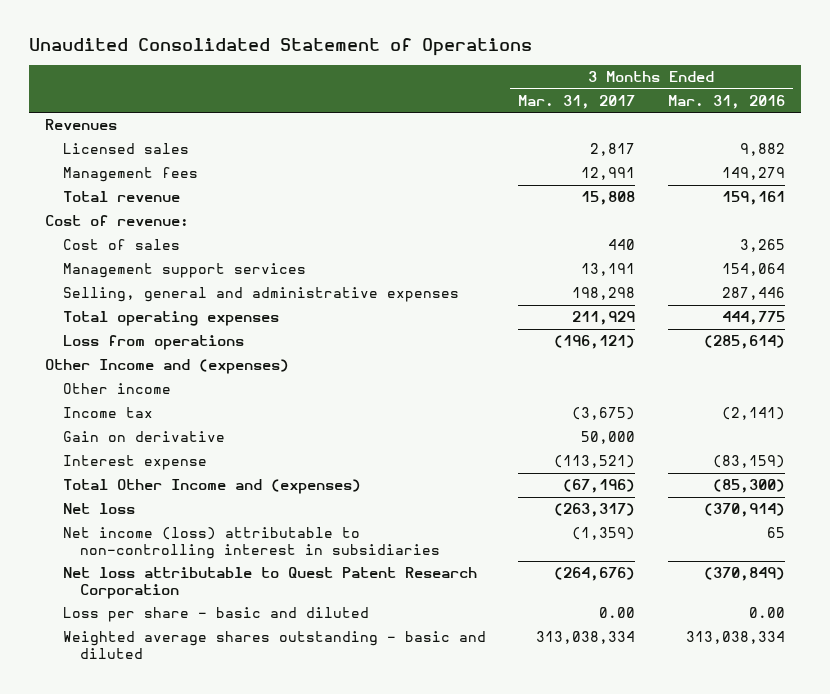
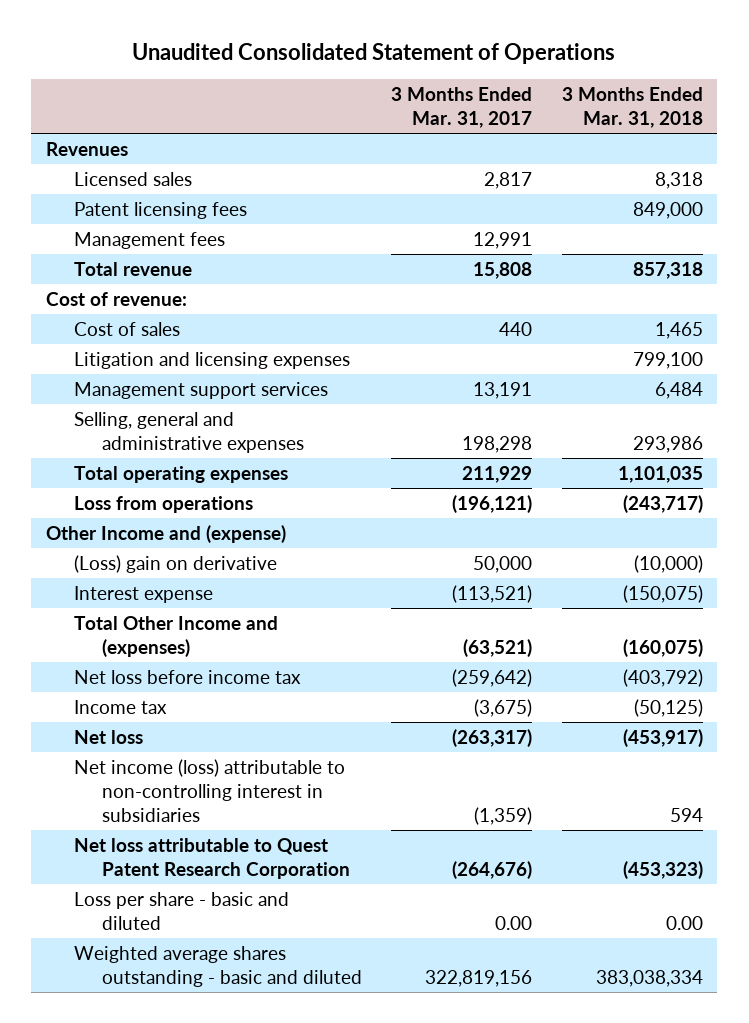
[667,94,785,109] Mar. 31, 2016 -> none
none -> [561,86,703,128] 3 Months Ended Mar. 31, 2018
none -> [73,201,247,219] Patent licensing fees
none -> [73,351,350,369] Litigation and licensing expenses
[62,383,171,395] Other income -> none
[45,359,290,375] Other Income and (expenses) -> [46,524,287,543] Other Income and (expense)
[62,431,225,443] Gain on derivative -> [73,554,277,573] (Loss) gain on derivative
[563,479,636,494] (67,196) -> [463,638,533,657] (63,521)
none -> [73,669,301,684] Net loss before income tax
[62,407,153,419] Income tax -> [73,699,167,714] Income tax
[536,631,636,645] 313,038,334 -> [425,969,533,987] 322,819,156

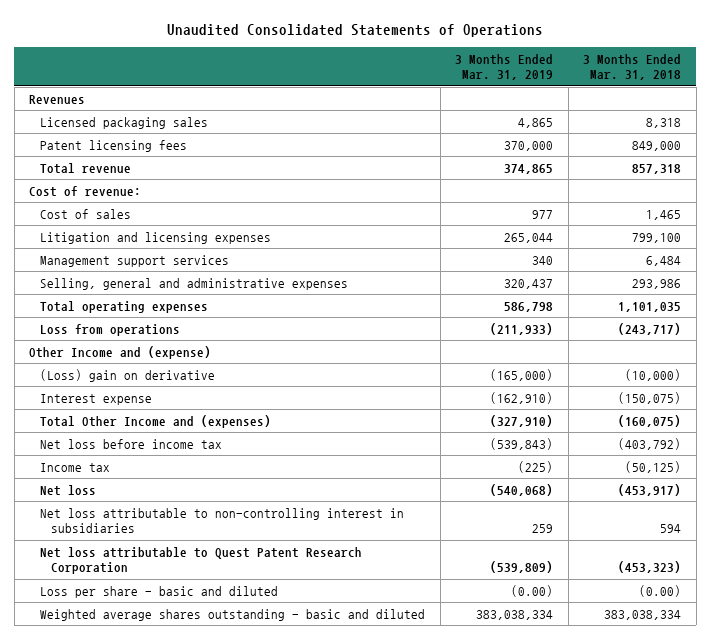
[132,43,616,65] Unaudited Consolidated Statement of Operations -> [167,24,544,38] Unaudited Consolidated Statements of Operations
[391,86,533,128] 3 Months Ended Mar. 31, 2017 -> none
none -> [455,53,554,81] 3 Months Ended Mar. 31, 2019
[73,171,192,186] Licensed sales -> [40,116,209,129] Licensed packaging sales
[73,231,225,249] Management fees -> none
[73,758,345,823] Net income (loss) attributable to non-controlling interest in subsidiaries -> [40,507,405,534] Net loss attributable to non-controlling interest in subsidiaries
[665,915,703,930] 0.00 -> [639,584,682,597] (0.00)

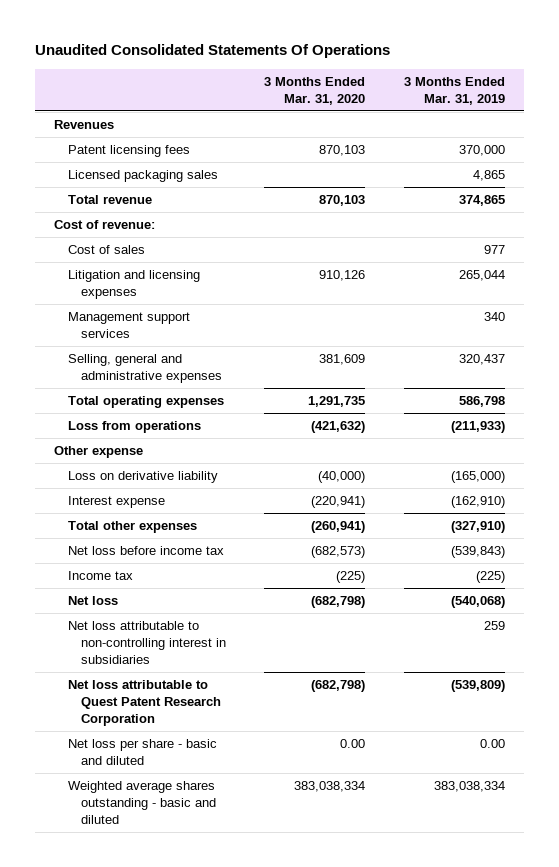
[167,24,544,38] Unaudited Consolidated Statements of Operations -> [34,44,390,59] Unaudited Consolidated Statements Of Operations
[583,53,682,81] 3 Months Ended Mar. 31, 2018 -> none
none -> [264,76,366,105] 3 Months Ended Mar. 31, 2020
[40,116,209,129] Licensed packaging sales -> [67,170,218,183] Licensed packaging sales
[29,345,212,359] Other Income and (expense) -> [54,446,144,459] Other expense
[40,368,216,382] (Loss) gain on derivative -> [67,471,218,484] Loss on derivative liability
[40,414,272,428] Total Other Income and (expenses) -> [67,521,197,534] Total other expenses
[40,585,279,598] Loss per share - basic and diluted -> [67,739,217,766] Net loss per share - basic and diluted
[511,584,554,597] (0.00) -> [480,739,506,749] 0.00

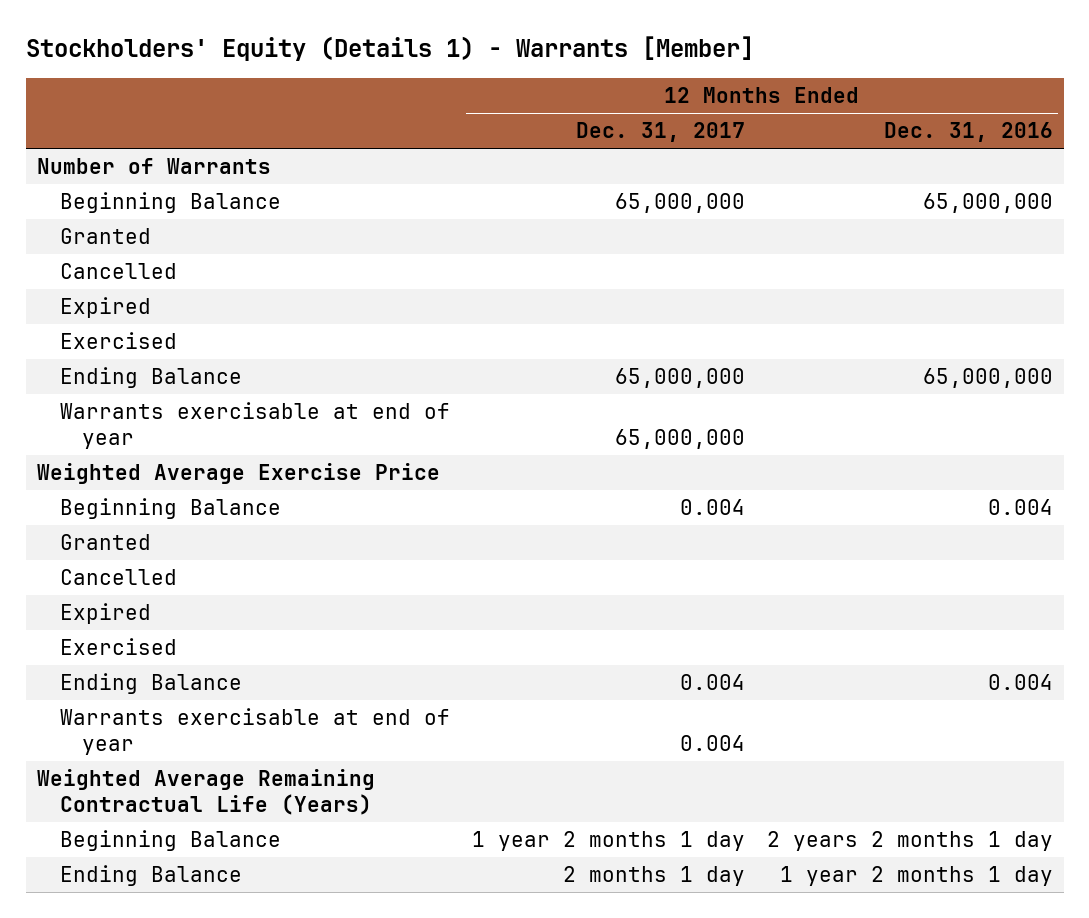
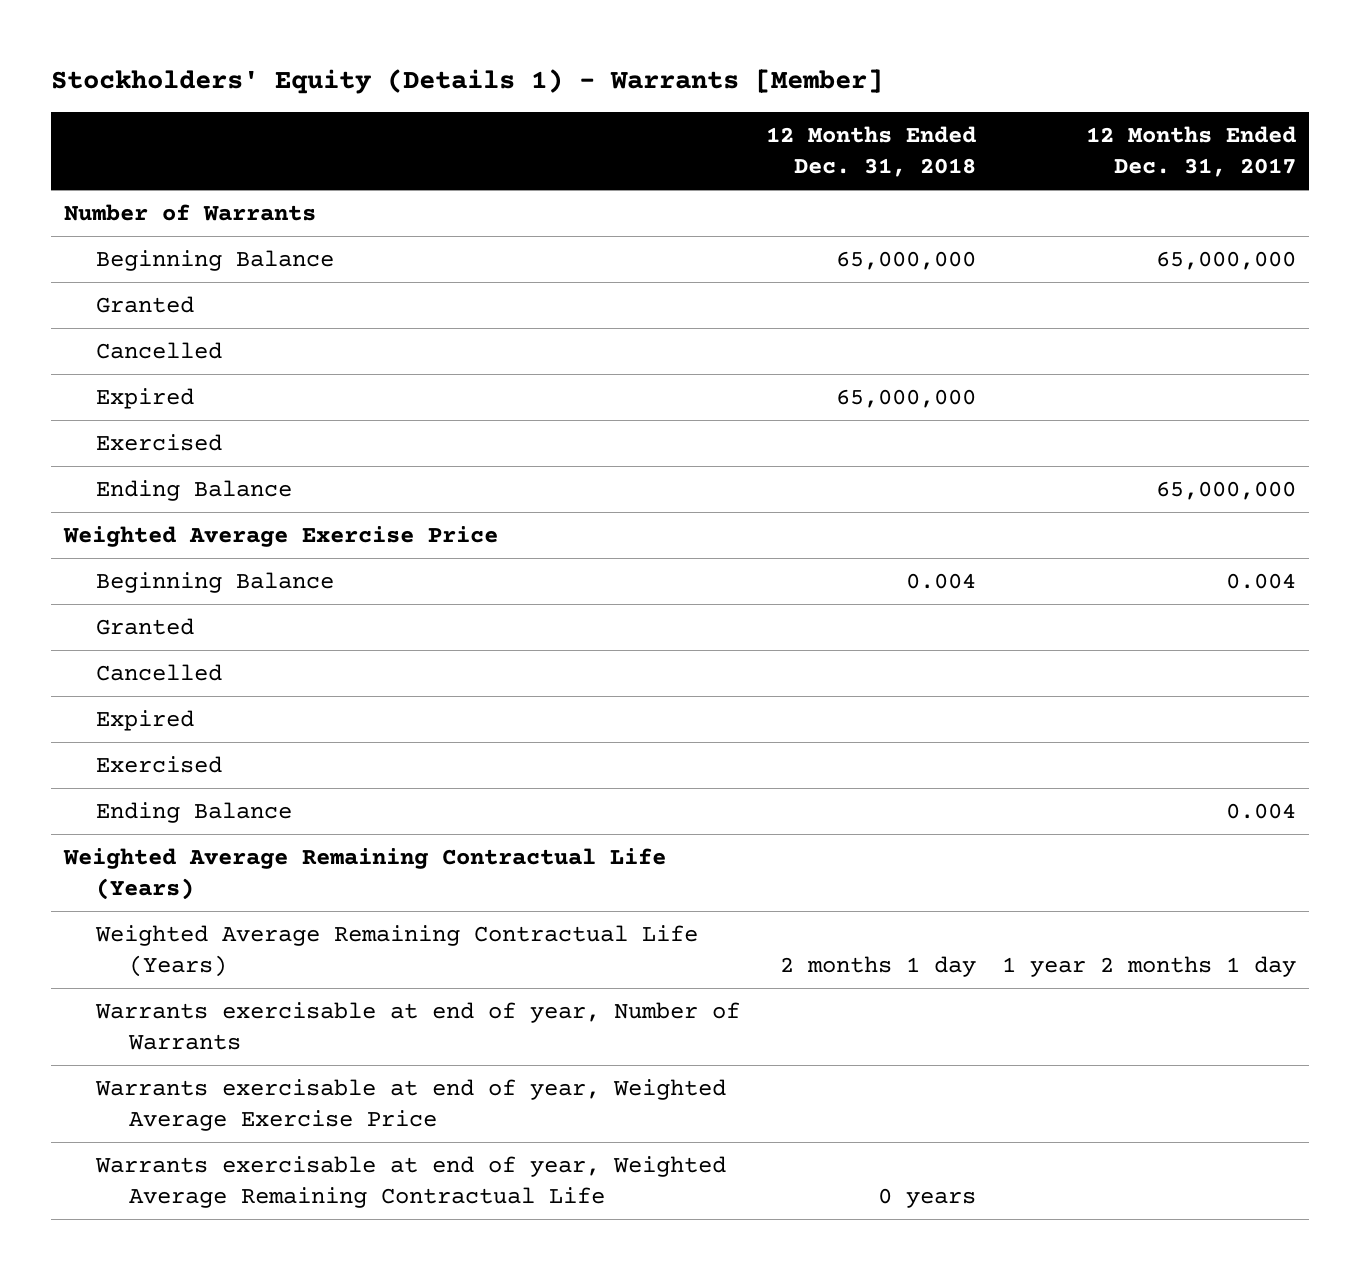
[883,122,1053,143] Dec. 31, 2016 -> none
none -> [766,126,977,178] 12 Months Ended Dec. 31, 2018
[59,402,450,449] Warrants exercisable at end of year -> none
[59,708,450,755] Warrants exercisable at end of year -> none
[59,865,242,887] Ending Balance -> none
[59,830,281,852] Beginning Balance -> [95,925,699,978] Weighted Average Remaining Contractual Life (Years)
none -> [95,1002,741,1051] Warrants exercisable at end of year, Number of Warrants
none -> [95,1079,727,1132] Warrants exercisable at end of year, Weighted Average Exercise Price
none -> [95,1156,727,1209] Warrants exercisable at end of year, Weighted Average Remaining Contractual Life

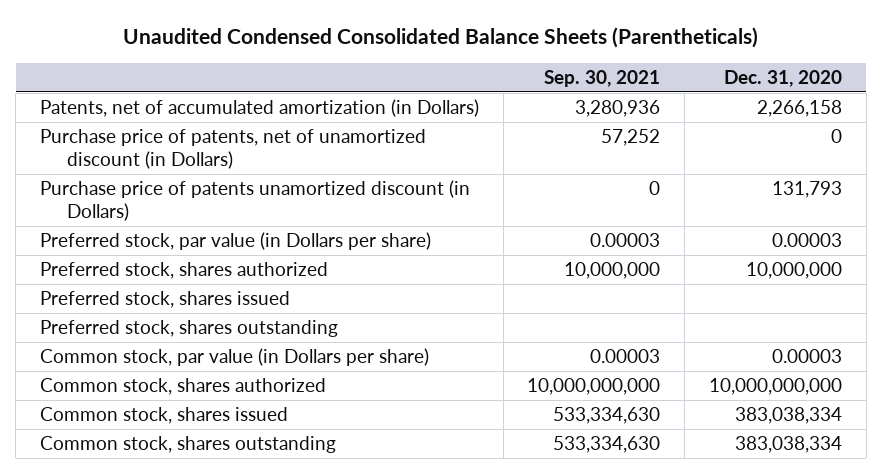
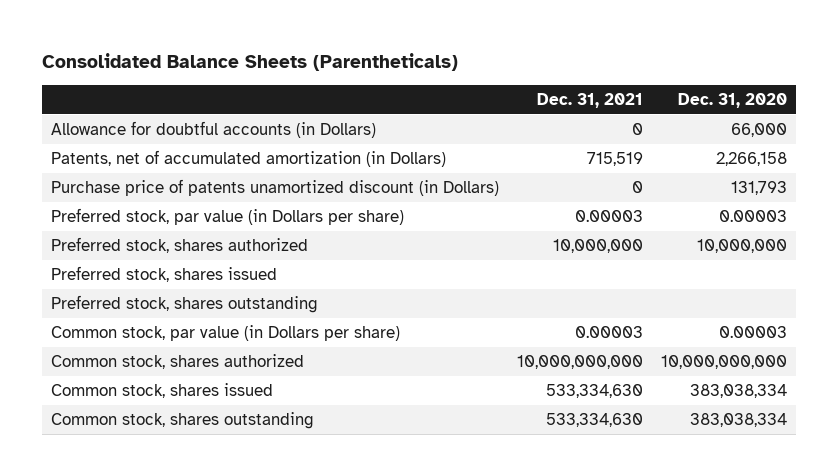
[122,27,758,49] Unaudited Condensed Consolidated Balance Sheets (Parentheticals) -> [42,53,459,72] Consolidated Balance Sheets (Parentheticals)
[544,69,661,87] Sep. 30, 2021 -> none
none -> [537,92,644,108] Dec. 31, 2021
none -> [51,121,377,139] Allowance for doubtful accounts (in Dollars)
[39,129,426,170] Purchase price of patents, net of unamortized discount (in Dollars) -> none

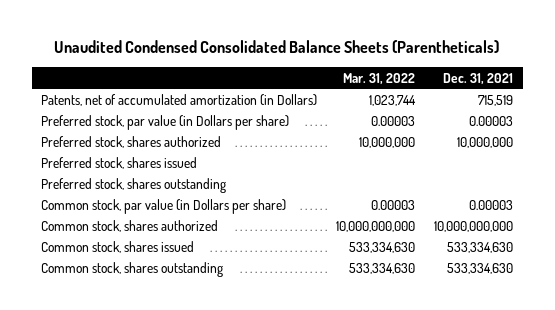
[42,53,459,72] Consolidated Balance Sheets (Parentheticals) -> [54,40,500,54] Unaudited Condensed Consolidated Balance Sheets (Parentheticals)
[678,92,788,108] Dec. 31, 2020 -> none
none -> [343,72,416,85] Mar. 31, 2022
[51,121,377,139] Allowance for doubtful accounts (in Dollars) -> none
[51,179,500,197] Purchase price of patents unamortized discount (in Dollars) -> none

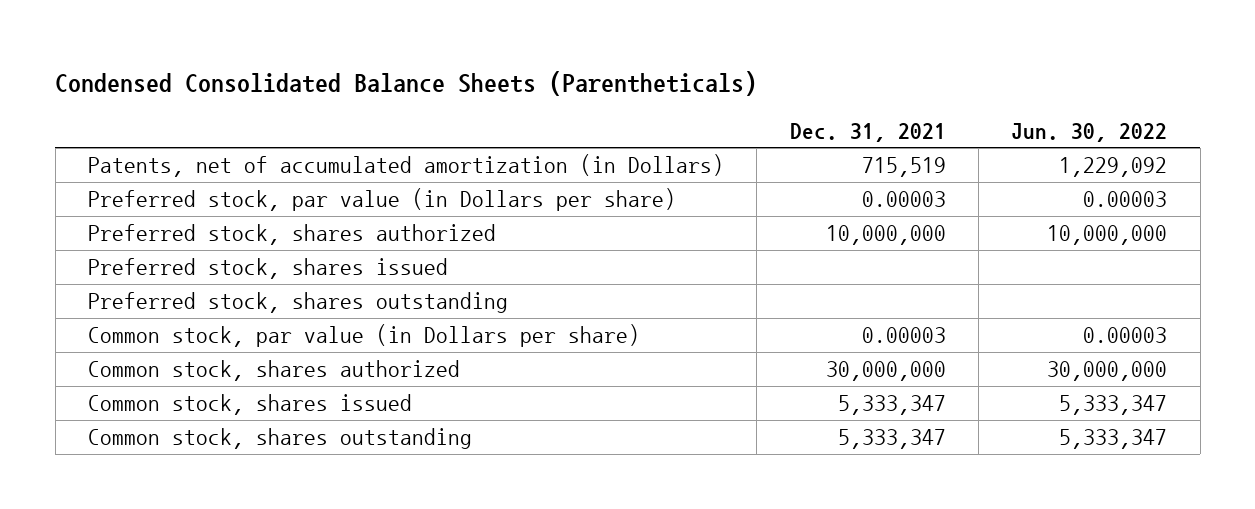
[54,40,500,54] Unaudited Condensed Consolidated Balance Sheets (Parentheticals) -> [55,70,758,96] Condensed Consolidated Balance Sheets (Parentheticals)
[343,72,416,85] Mar. 31, 2022 -> none
none -> [1011,122,1168,142] Jun. 30, 2022
[434,220,514,232] 10,000,000,000 -> [825,361,946,382] 30,000,000
[447,241,514,253] 533,334,630 -> [837,395,946,416] 5,333,347
[447,262,514,274] 533,334,630 -> [837,429,946,450] 5,333,347

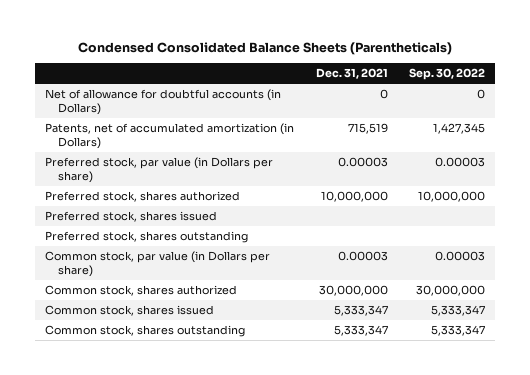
[1011,122,1168,142] Jun. 30, 2022 -> none
none -> [408,68,485,81] Sep. 30, 2022
none -> [45,88,282,116] Net of allowance for doubtful accounts (in Dollars)

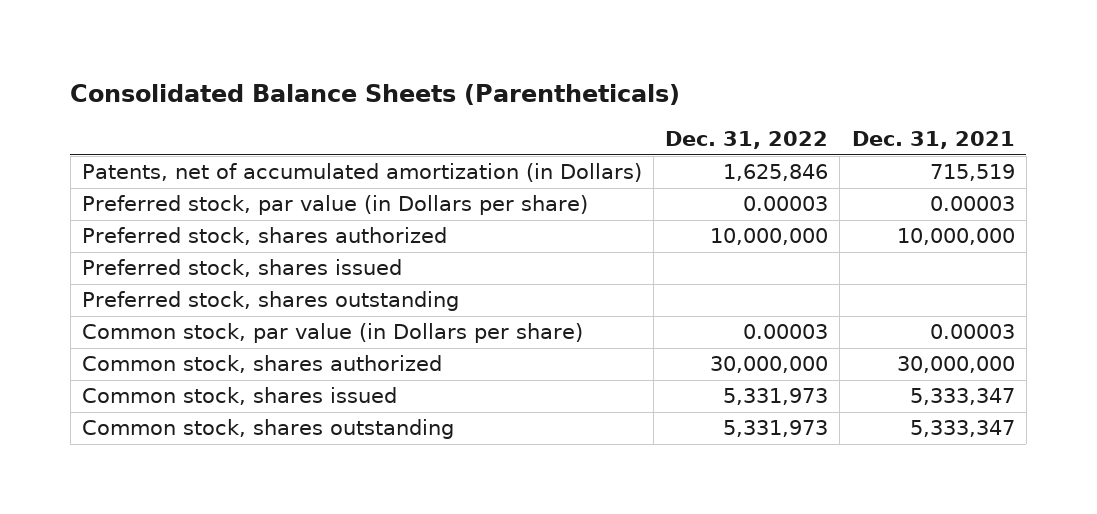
[78,42,453,56] Condensed Consolidated Balance Sheets (Parentheticals) -> [70,84,681,106] Consolidated Balance Sheets (Parentheticals)
[408,68,485,81] Sep. 30, 2022 -> none
none -> [665,131,829,150] Dec. 31, 2022
[45,88,282,116] Net of allowance for doubtful accounts (in Dollars) -> none

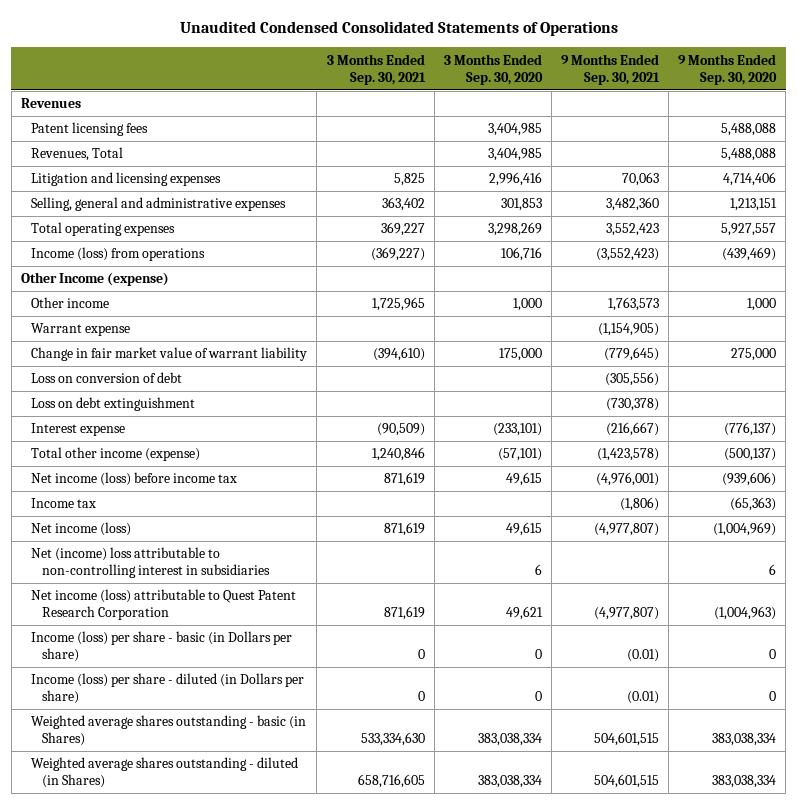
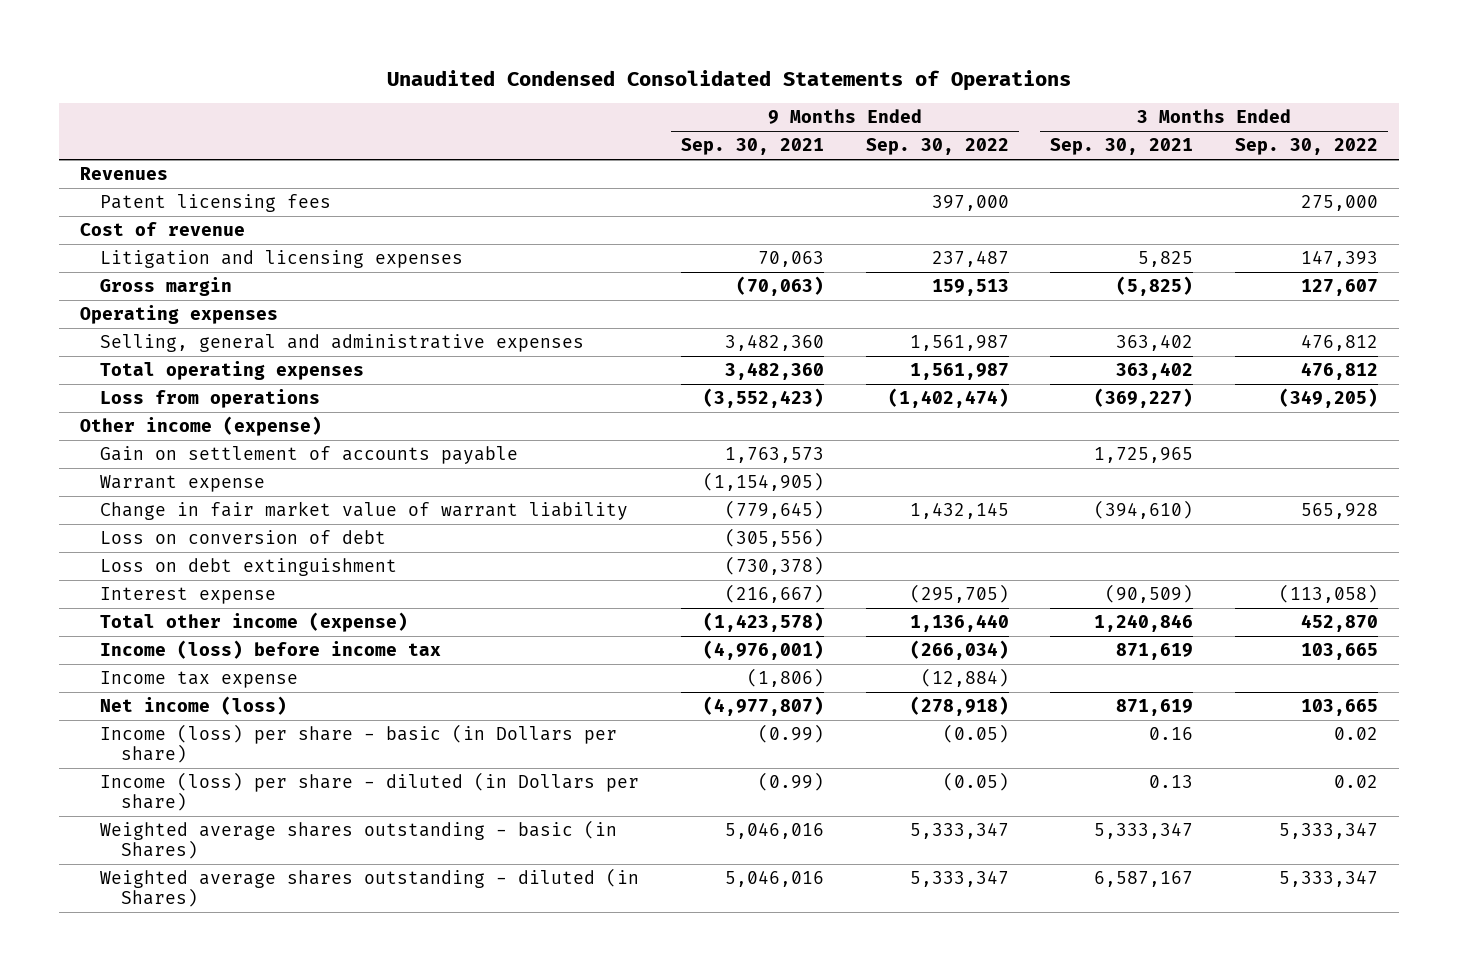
[443,53,543,85] 3 Months Ended Sep. 30, 2020 -> none
[678,53,778,85] 9 Months Ended Sep. 30, 2020 -> none
none -> [865,138,1009,156] Sep. 30, 2022
none -> [1235,138,1379,156] Sep. 30, 2022
[31,147,124,162] Revenues, Total -> none
none -> [79,222,245,237] Cost of revenue
none -> [100,277,233,297] Gross margin
none -> [79,305,278,325] Operating expenses
[380,222,425,237] 369,227 -> [1116,362,1194,381] 363,402
[605,223,659,237] 3,552,423 -> [725,362,825,381] 3,482,360
[31,247,206,262] Income (loss) from operations -> [100,389,321,409] Loss from operations
[20,272,169,287] Other Income (expense) -> [79,416,322,437] Other income (expense)
[31,297,110,309] Other income -> [100,446,519,465] Gain on settlement of accounts payable
[31,472,238,487] Net income (loss) before income tax -> [100,640,442,660] Income (loss) before income tax
[31,498,97,509] Income tax -> [100,671,299,689] Income tax expense
[31,547,270,579] Net (income) loss attributable to non-controlling interest in subsidiaries -> none
[31,589,297,621] Net income (loss) attributable to Quest Patent Research Corporation -> none
[417,649,425,660] 0 -> [1149,727,1194,741] 0.16
[626,649,659,663] (0.01) -> [758,724,825,744] (0.99)
[417,691,425,702] 0 -> [1149,775,1194,789] 0.13
[626,691,659,705] (0.01) -> [758,772,825,792] (0.99)
[360,732,425,747] 533,334,630 -> [1094,822,1194,840] 5,333,347
[593,732,659,747] 504,601,515 -> [725,822,825,840] 5,046,016
[357,774,425,789] 658,716,605 -> [1094,871,1194,888] 6,587,167
[593,774,659,789] 504,601,515 -> [725,870,825,888] 5,046,016

